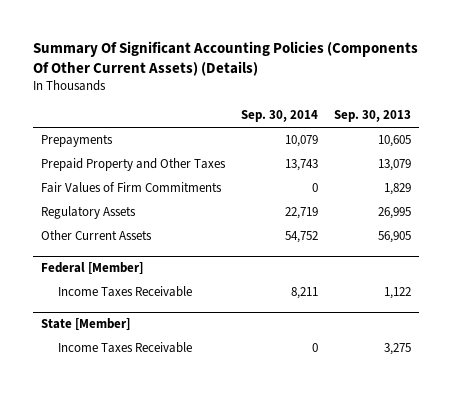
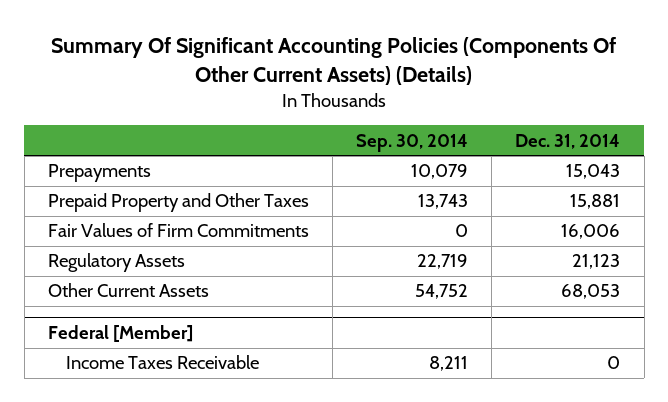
[334,110,412,123] Sep. 30, 2013 -> none
none -> [515,133,621,149] Dec. 31, 2014
[40,318,130,331] State [Member] -> none
[57,342,192,354] Income Taxes Receivable -> none

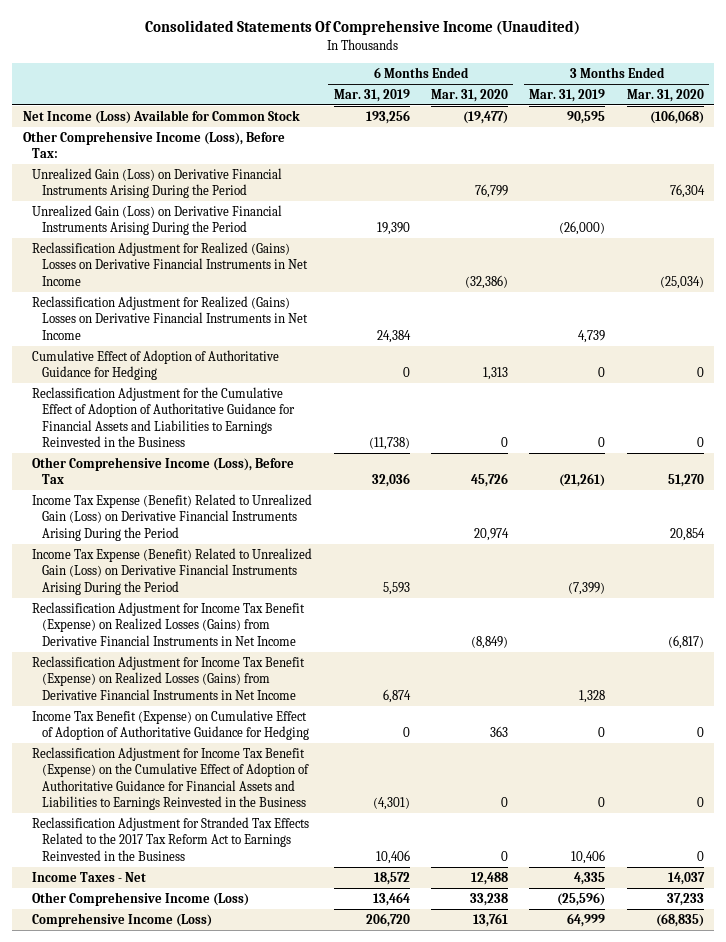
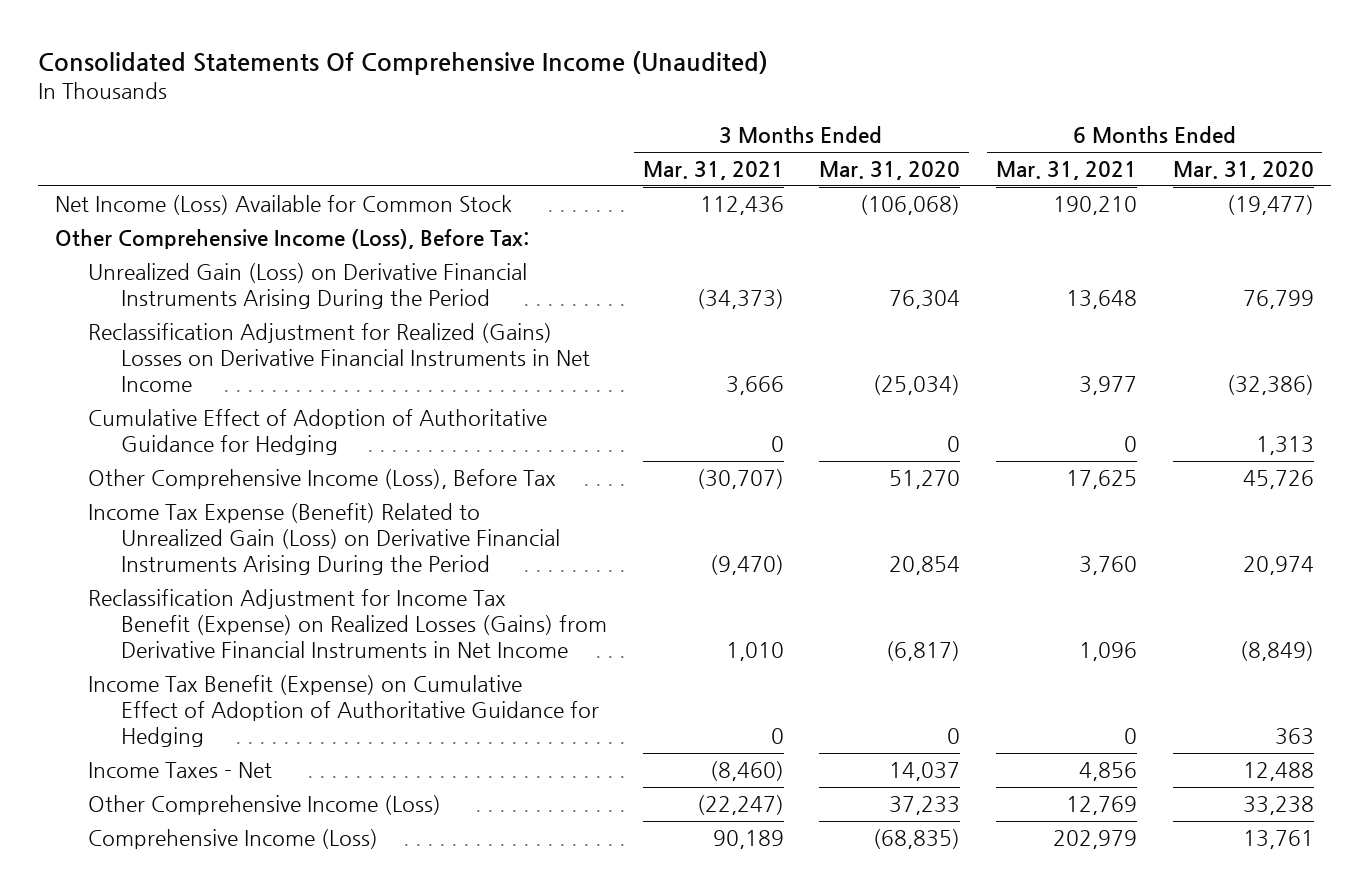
[333,88,410,102] Mar. 31, 2019 -> none
[529,88,606,102] Mar. 31, 2019 -> none
none -> [642,161,784,181] Mar. 31, 2021
none -> [995,161,1137,181] Mar. 31, 2021
[32,204,283,236] Unrealized Gain (Loss) on Derivative Financial Instruments Arising During the Period -> none
[32,295,308,340] Reclassification Adjustment for Realized (Gains) Losses on Derivative Financial Instruments in Net Income -> none
[32,386,295,448] Reclassification Adjustment for the Cumulative Effect of Adoption of Authoritative Guidance for Financial Assets and Liabilities to Earnings Reinvested in the Business -> none
[32,547,313,595] Income Tax Expense (Benefit) Related to Unrealized Gain (Loss) on Derivative Financial Instruments Arising During the Period -> none
[32,655,306,700] Reclassification Adjustment for Income Tax Benefit (Expense) on Realized Losses (Gains) from Derivative Financial Instruments in Net Income -> none
[32,746,309,811] Reclassification Adjustment for Income Tax Benefit (Expense) on the Cumulative Effect of Adoption of Authoritative Guidance for Financial Assets and Liabilities to Earnings Reinvested in the Business -> none
[32,816,310,861] Reclassification Adjustment for Stranded Tax Effects Related to the 2017 Tax Reform Act to Earnings Reinvested in the Business -> none

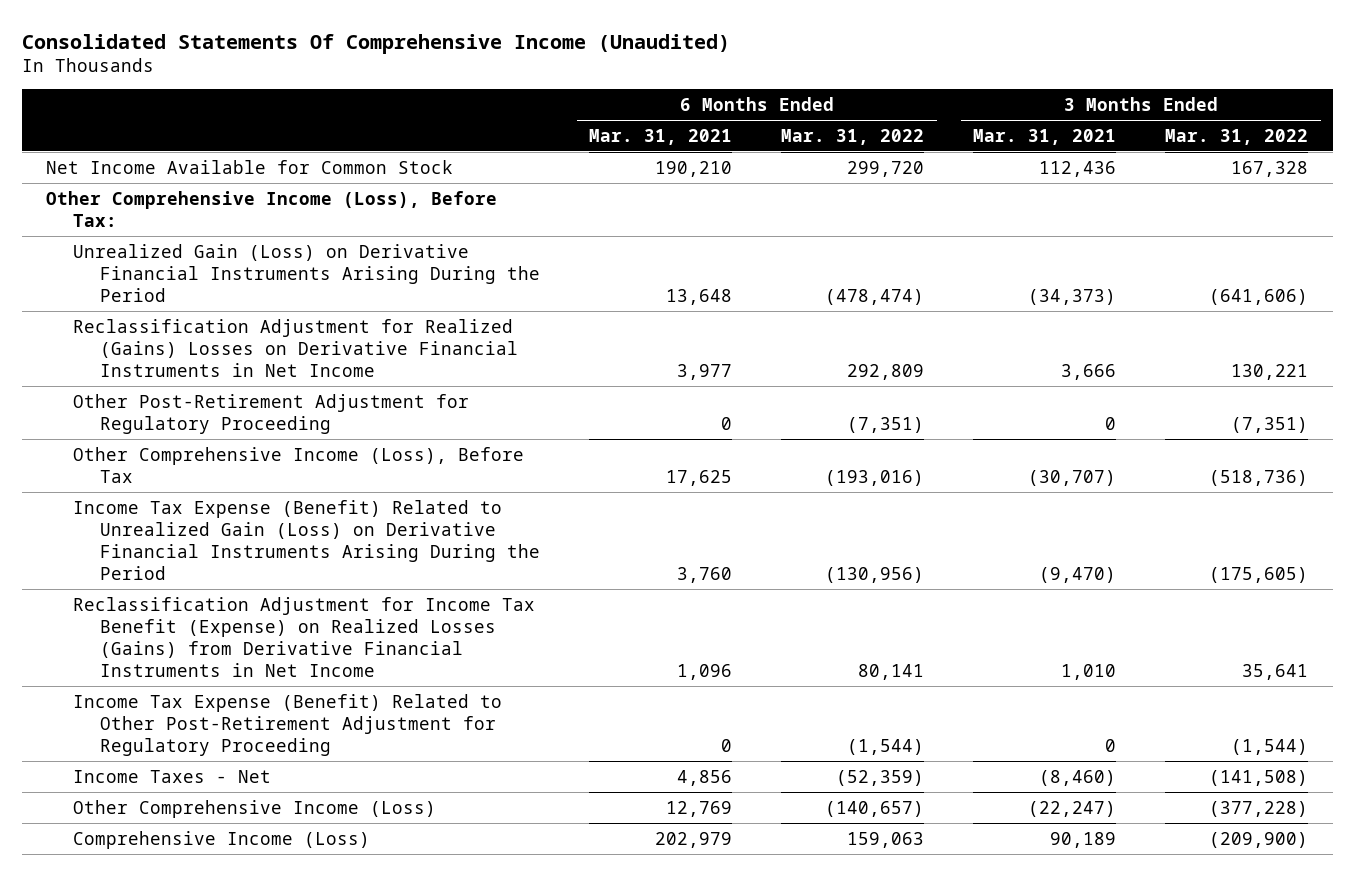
[819,161,961,181] Mar. 31, 2020 -> none
[1172,161,1314,181] Mar. 31, 2020 -> none
none -> [781,128,925,145] Mar. 31, 2022
none -> [1165,128,1309,145] Mar. 31, 2022
[55,195,513,216] Net Income (Loss) Available for Common Stock -> [46,159,454,174] Net Income Available for Common Stock
[88,409,548,456] Cumulative Effect of Adoption of Authoritative Guidance for Hedging -> none
none -> [73,393,470,434] Other Post-Retirement Adjustment for Regulatory Proceeding
[88,675,599,748] Income Tax Benefit (Expense) on Cumulative Effect of Adoption of Authoritative Guidance for Hedging -> none
none -> [73,693,503,757] Income Tax Expense (Benefit) Related to Other Post-Retirement Adjustment for Regulatory Proceeding

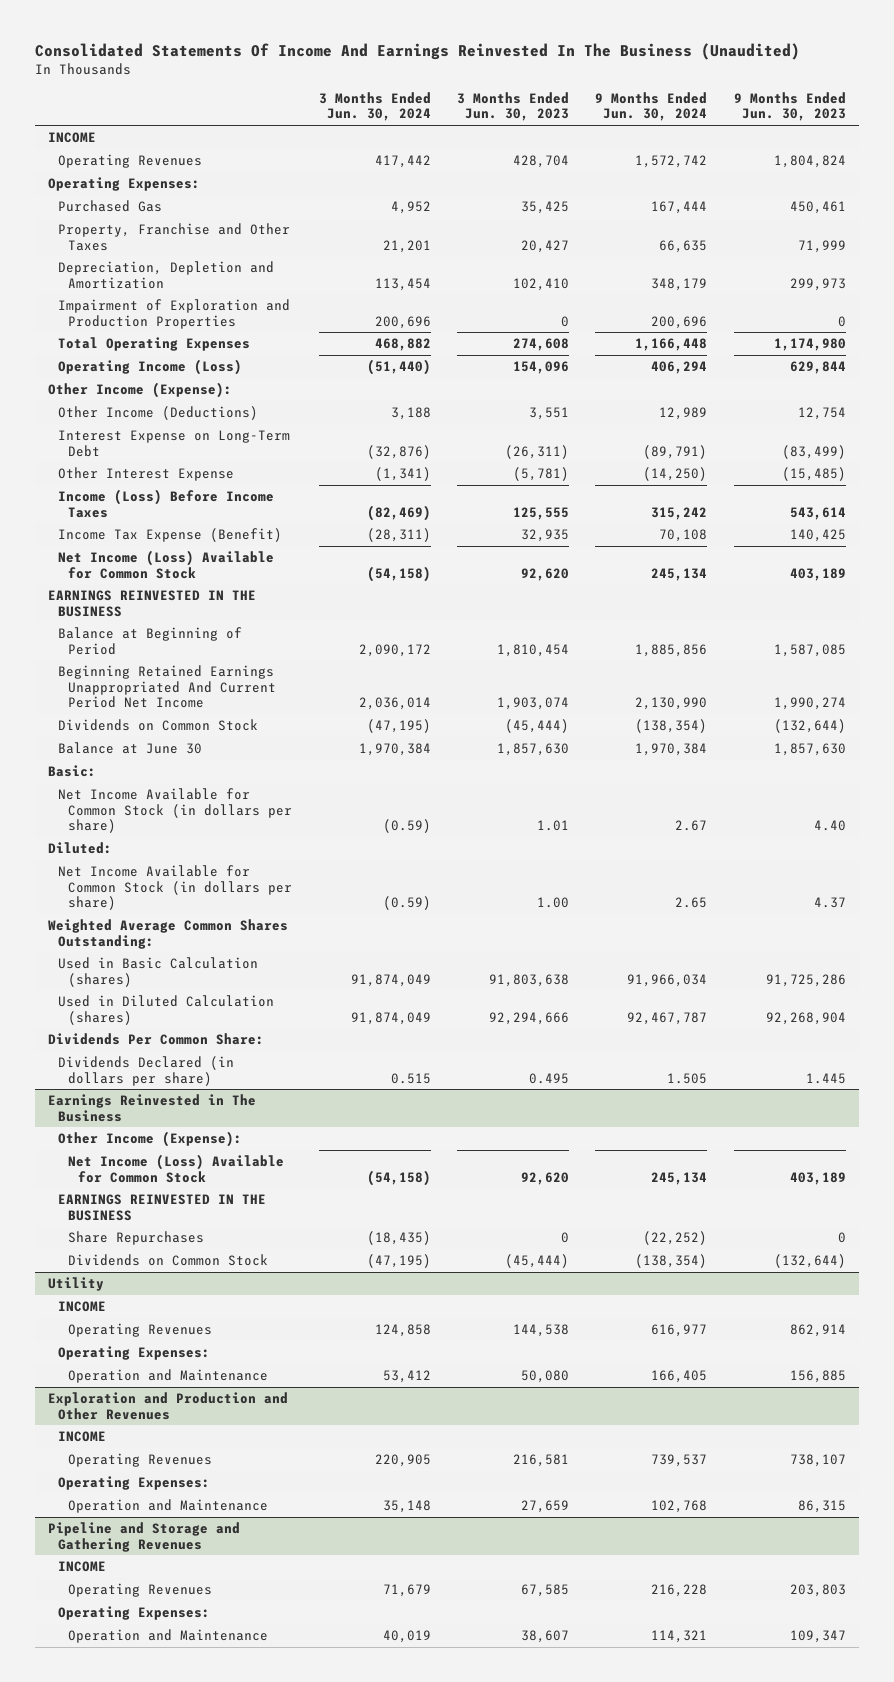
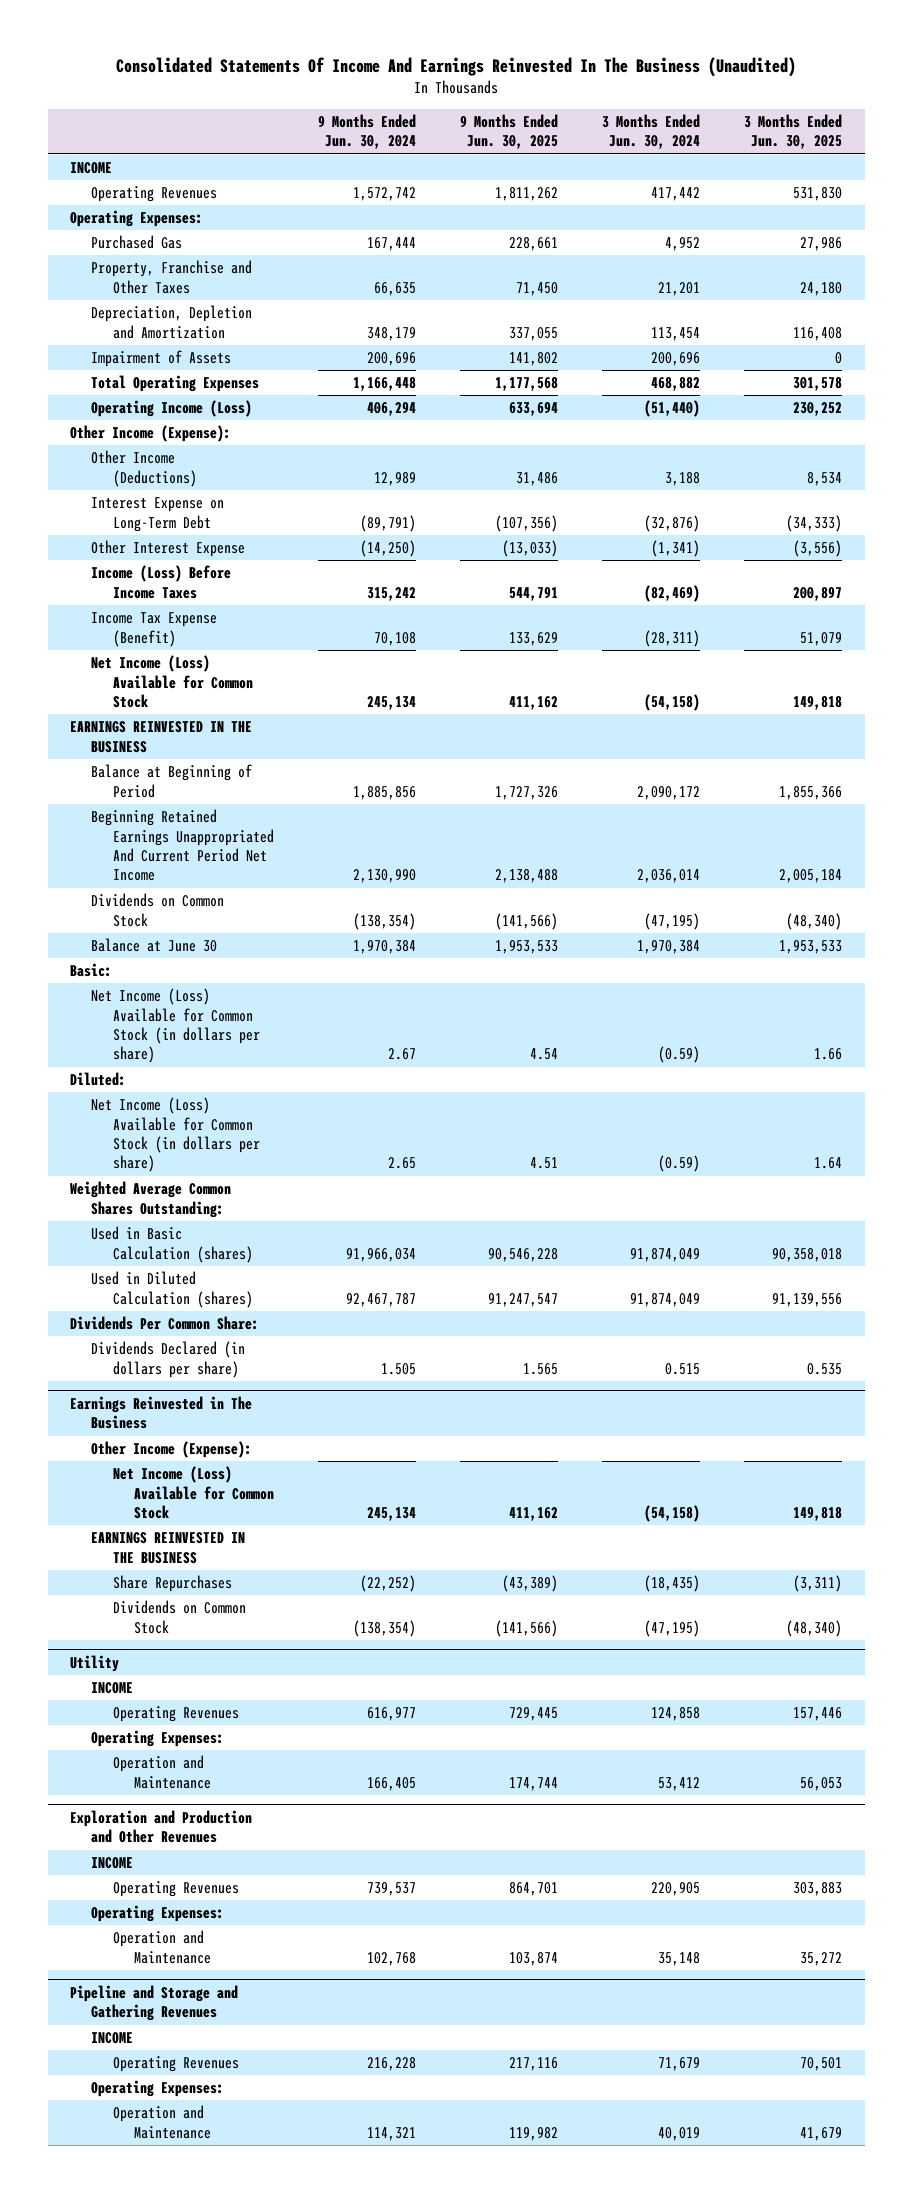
[456,91,569,122] 3 Months Ended Jun. 30, 2023 -> none
[733,91,846,122] 9 Months Ended Jun. 30, 2023 -> none
none -> [460,113,559,150] 9 Months Ended Jun. 30, 2025
none -> [744,113,843,150] 3 Months Ended Jun. 30, 2025
[58,299,291,329] Impairment of Exploration and Production Properties -> [91,350,232,368] Impairment of Assets
[58,788,293,834] Net Income Available for Common Stock (in dollars per share) -> [91,988,260,1064] Net Income (Loss) Available for Common Stock (in dollars per share)
[58,865,293,911] Net Income Available for Common Stock (in dollars per share) -> [91,1097,260,1173] Net Income (Loss) Available for Common Stock (in dollars per share)

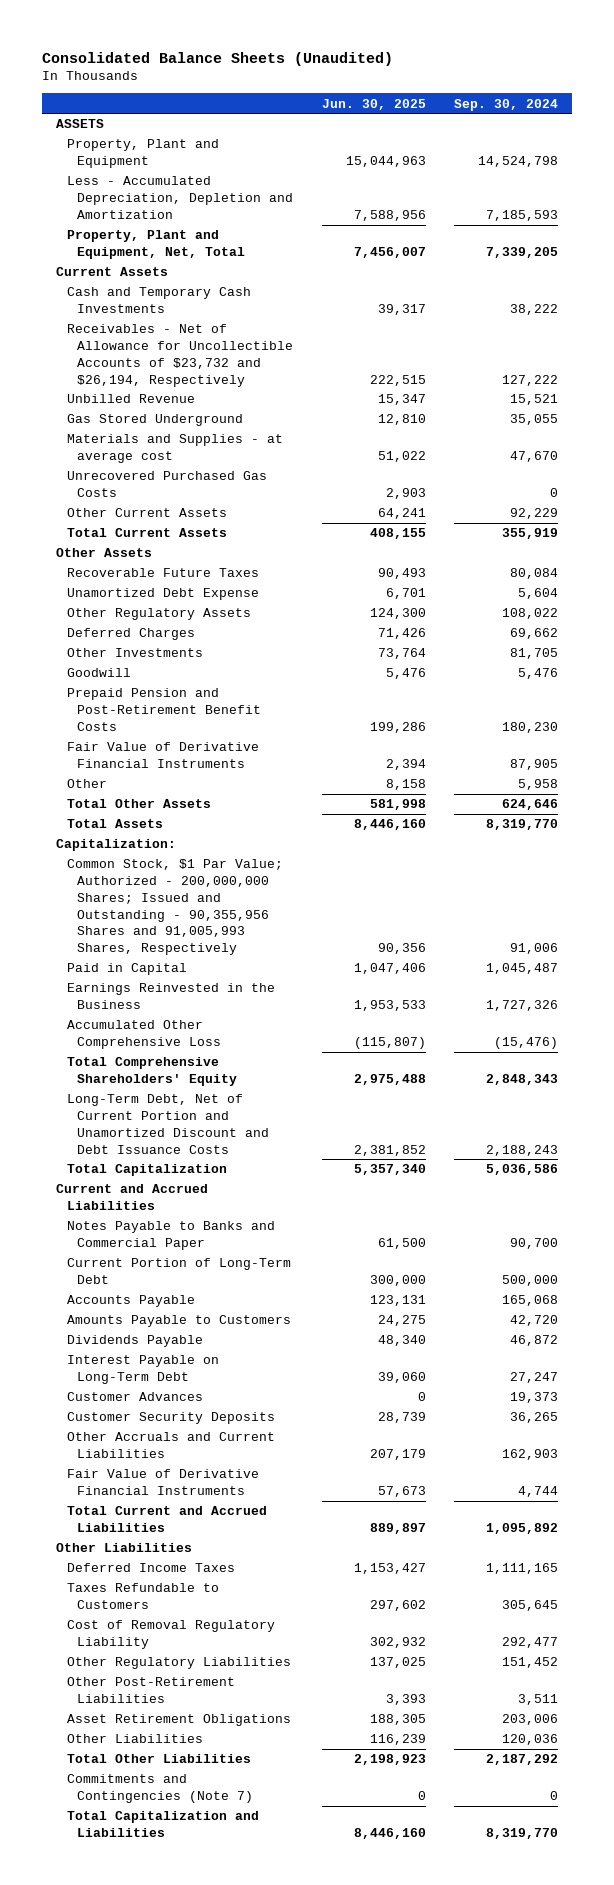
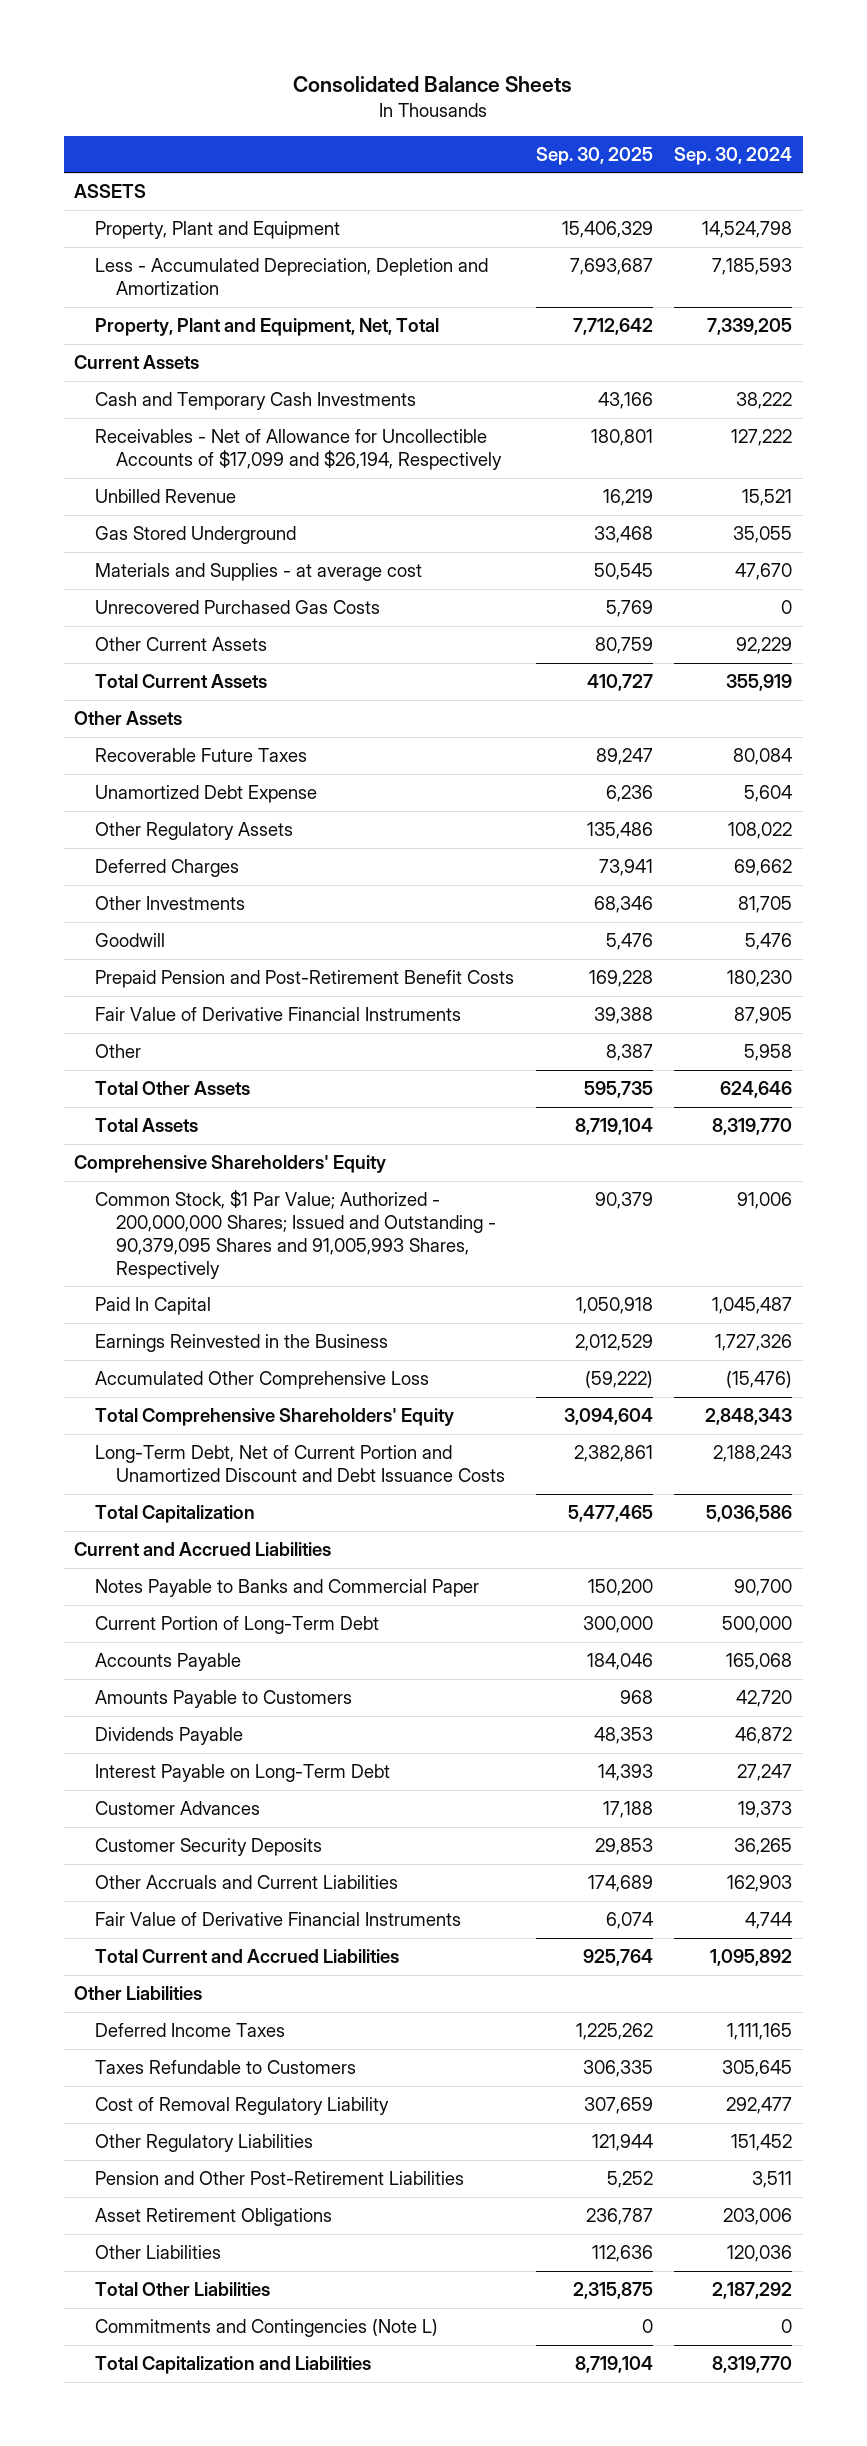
[42,51,394,66] Consolidated Balance Sheets (Unaudited) -> [293,76,573,93] Consolidated Balance Sheets
[321,98,426,110] Jun. 30, 2025 -> none
none -> [535,146,653,165] Sep. 30, 2025
[66,324,294,387] Receivables - Net of Allowance for Uncollectible Accounts of $23,732 and $26,194, Respectively -> [95,429,502,470] Receivables - Net of Allowance for Uncollectible Accounts of $17,099 and $26,194, Respectively
[56,839,177,852] Capitalization: -> none
none -> [74,1155,387,1174] Comprehensive Shareholders' Equity
[66,859,283,956] Common Stock, $1 Par Value; Authorized - 200,000,000 Shares; Issued and Outstanding - 90,355,956 Shares and 91,005,993 Shares, Respectively -> [95,1190,496,1279] Common Stock, $1 Par Value; Authorized - 200,000,000 Shares; Issued and Outstanding - 90,379,095 Shares and 91,005,993 Shares, Respectively
[66,963,187,976] Paid in Capital -> [95,1297,212,1316] Paid In Capital
[66,1677,235,1704] Other Post-Retirement Liabilities -> [95,2171,465,2186] Pension and Other Post-Retirement Liabilities
[66,1774,254,1804] Commitments and Contingencies (Note 7) -> [95,2319,439,2338] Commitments and Contingencies (Note L)

